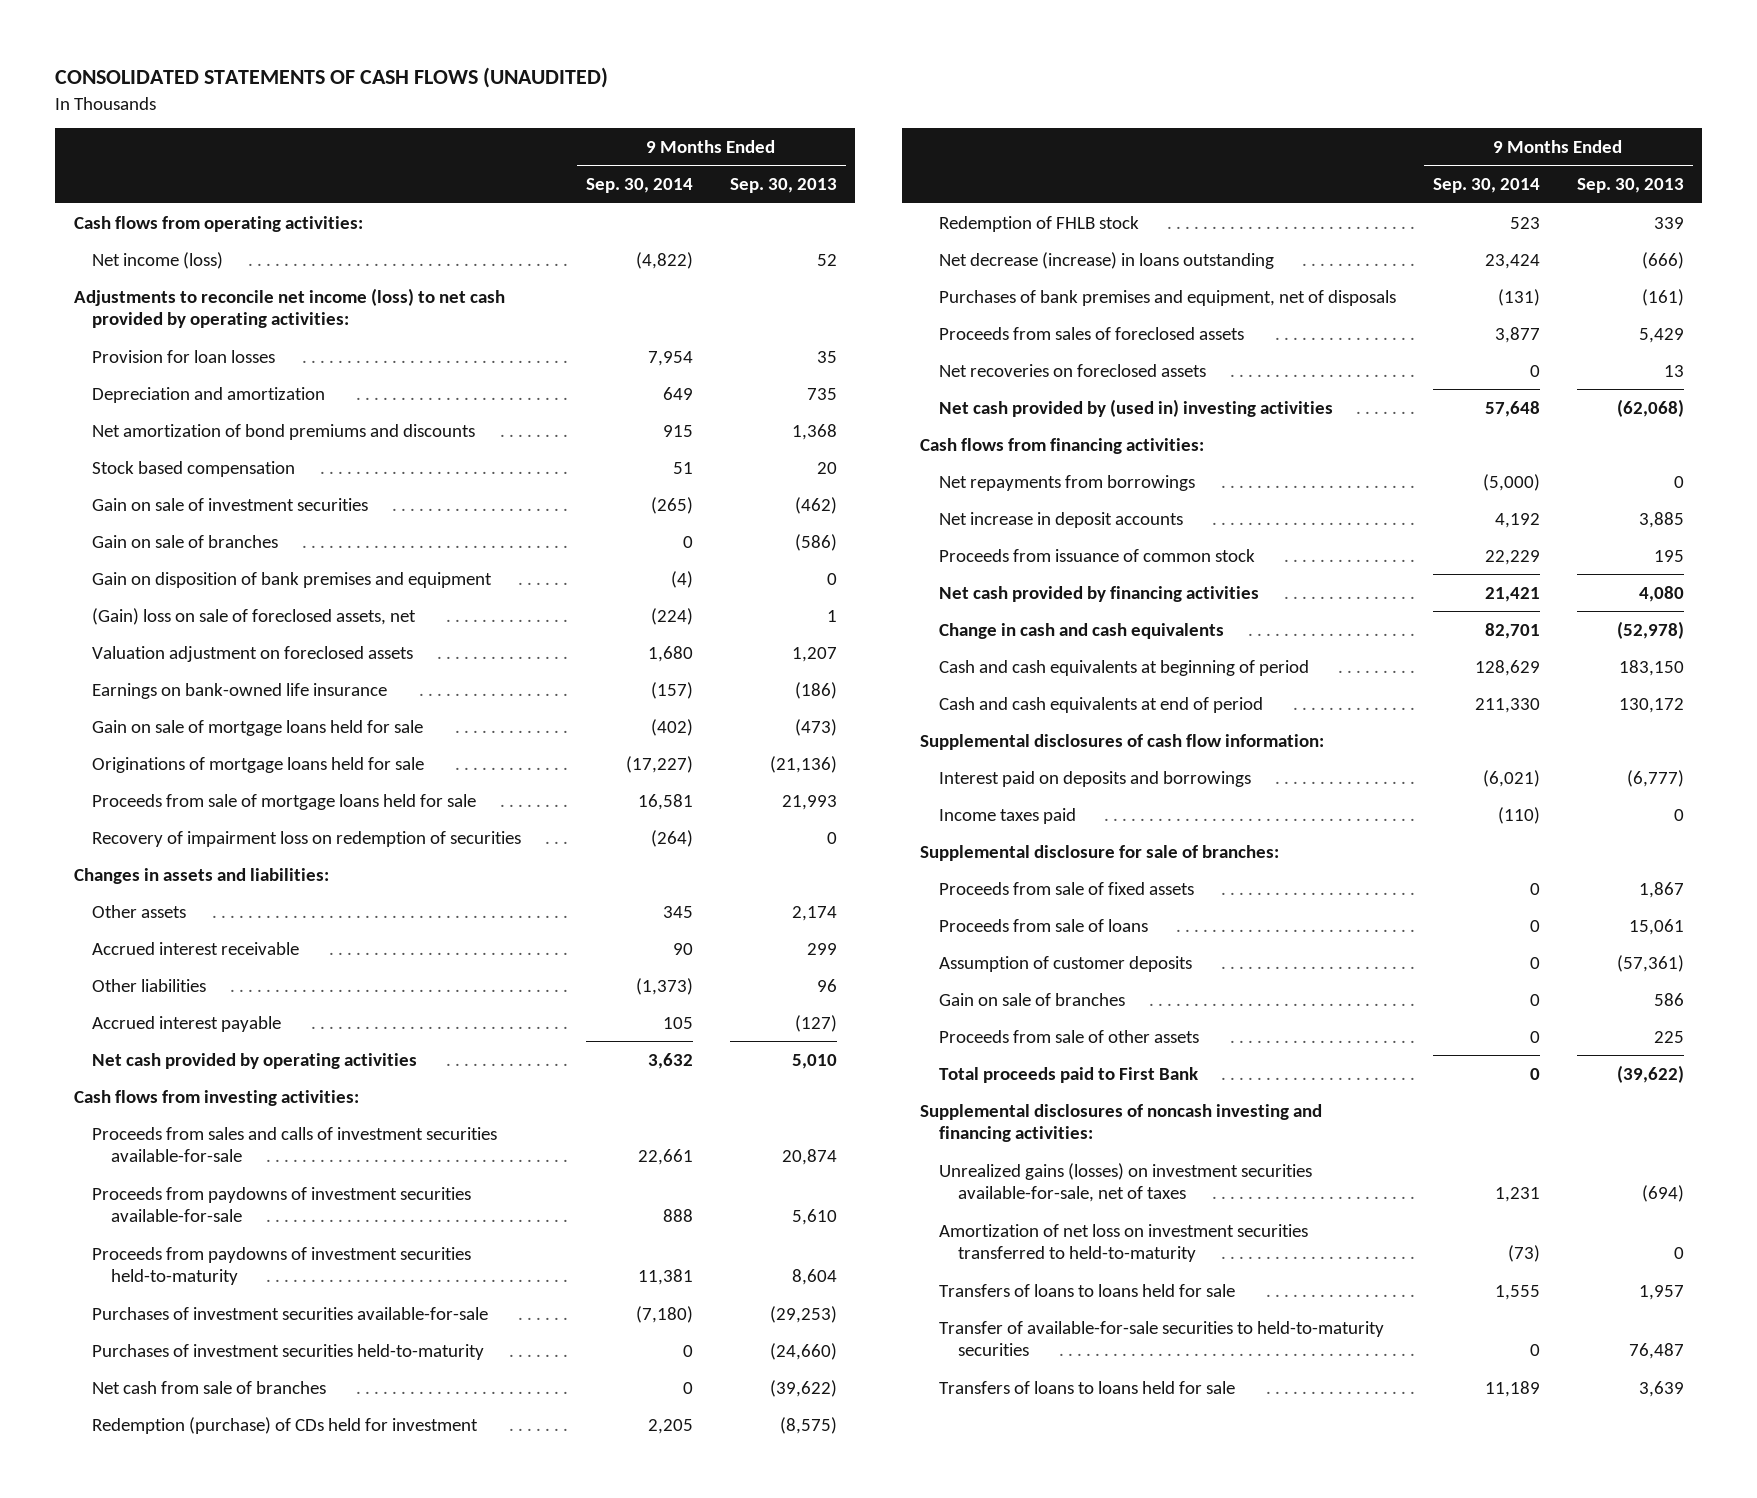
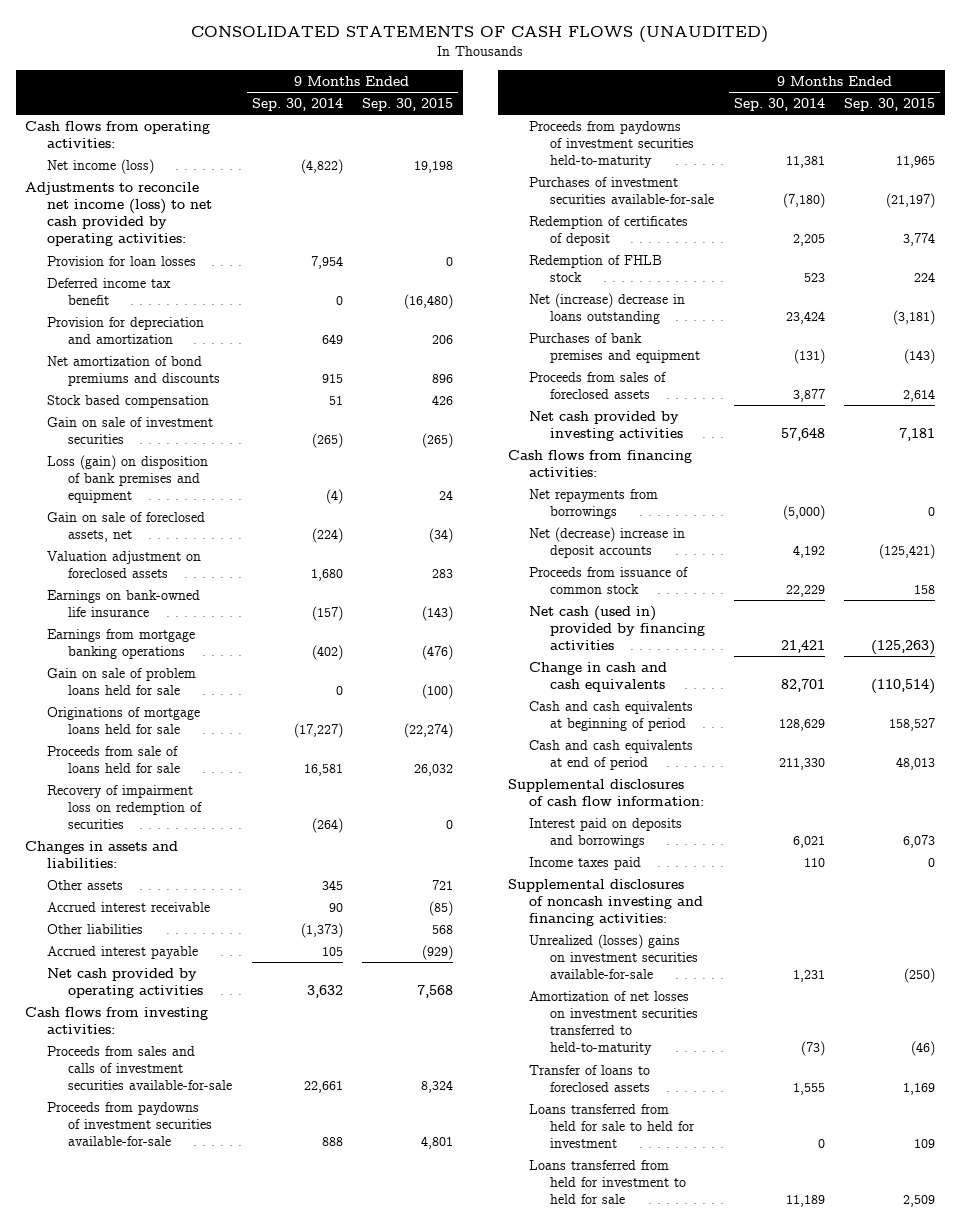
[729,178,837,194] Sep. 30, 2013 -> none
none -> [362,97,454,111] Sep. 30, 2015
none -> [46,277,171,306] Deferred income tax benefit
[92,386,326,403] Depreciation and amortization -> [46,316,204,345] Provision for depreciation and amortization
[92,534,279,548] Gain on sale of branches -> none
[92,571,493,588] Gain on disposition of bank premises and equipment -> [46,454,208,504] Loss (gain) on disposition of bank premises and equipment
[92,607,417,625] (Gain) loss on sale of foreclosed assets, net -> [46,511,205,543] Gain on sale of foreclosed assets, net
[92,719,424,736] Gain on sale of mortgage loans held for sale -> [46,628,195,660] Earnings from mortgage banking operations
none -> [46,667,196,696] Gain on sale of problem loans held for sale
[92,793,477,810] Proceeds from sale of mortgage loans held for sale -> [46,745,181,774] Proceeds from sale of loans held for sale
[92,1343,485,1360] Purchases of investment securities held-to-maturity -> none
[92,1380,327,1394] Net cash from sale of branches -> none
[92,1416,479,1434] Redemption (purchase) of CDs held for investment -> [528,215,688,247] Redemption of certificates of deposit
[939,251,1275,269] Net decrease (increase) in loans outstanding -> [528,292,685,325] Net (increase) decrease in loans outstanding
[939,289,1397,306] Purchases of bank premises and equipment, net of disposals -> [528,332,701,364] Purchases of bank premises and equipment
[939,363,1207,377] Net recoveries on foreclosed assets -> none
[939,398,1334,417] Net cash provided by (used in) investing activities -> [528,410,684,442] Net cash provided by investing activities
[939,511,1184,528] Net increase in deposit accounts -> [528,526,685,559] Net (decrease) increase in deposit accounts
[939,585,1260,602] Net cash provided by financing activities -> [528,605,706,651] Net cash (used in) provided by financing activities
[920,844,1280,861] Supplemental disclosure for sale of branches: -> none
[939,881,1195,895] Proceeds from sale of fixed assets -> none
[939,918,1149,932] Proceeds from sale of loans -> none
[939,955,1193,972] Assumption of customer deposits -> none
[939,992,1126,1006] Gain on sale of branches -> none
[939,1029,1200,1043] Proceeds from sale of other assets -> none
[939,1066,1199,1083] Total proceeds paid to First Bank -> none
[1482,769,1540,787] (6,021) -> [792,836,825,849] 6,021
[1497,806,1540,824] (110) -> [803,857,825,867] 110
[939,1320,1385,1357] Transfer of available-for-sale securities to held-to-maturity securities -> none
[939,1162,1313,1203] Unrealized gains (losses) on investment securities available-for-sale, net of taxes -> [528,933,699,980] Unrealized (losses) gains on investment securities available-for-sale
[939,1223,1309,1263] Amortization of net loss on investment securities transferred to held-to-maturity -> [528,990,699,1056] Amortization of net losses on investment securities transferred to held-to-maturity
[939,1283,1236,1297] Transfers of loans to loans held for sale -> [528,1064,651,1093] Transfer of loans to foreclosed assets
none -> [528,1103,696,1149] Loans transferred from held for sale to held for investment
[939,1380,1236,1394] Transfers of loans to loans held for sale -> [528,1159,687,1205] Loans transferred from held for investment to held for sale

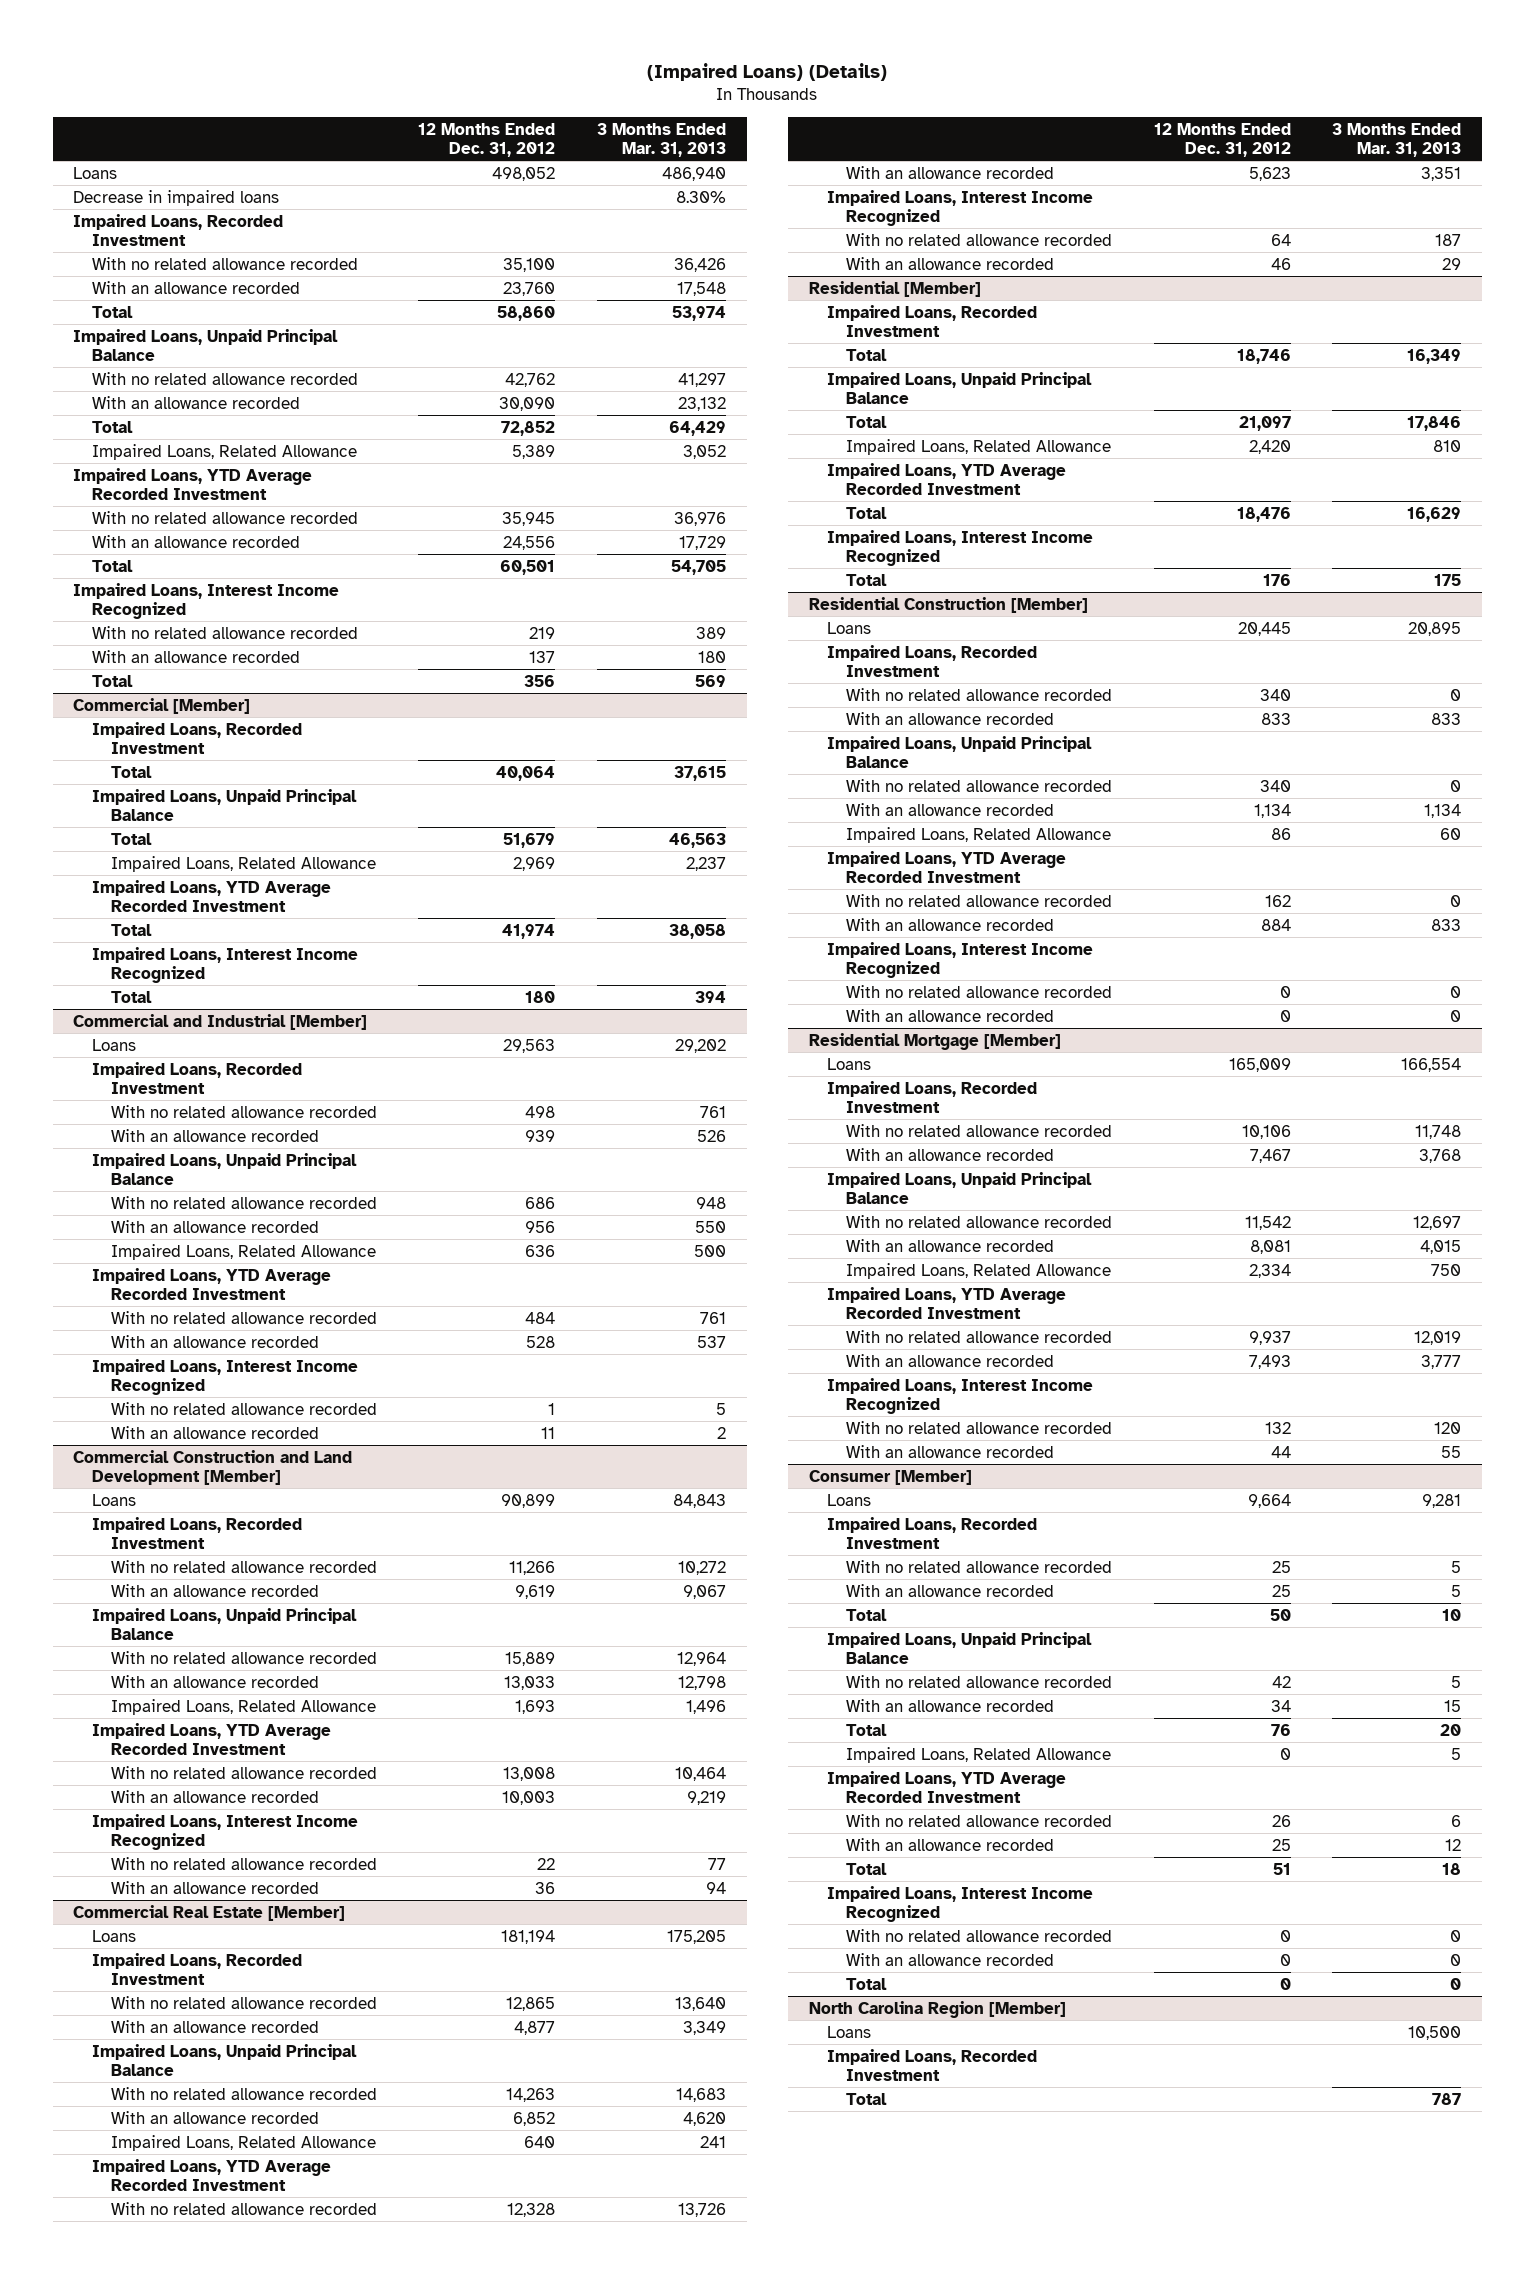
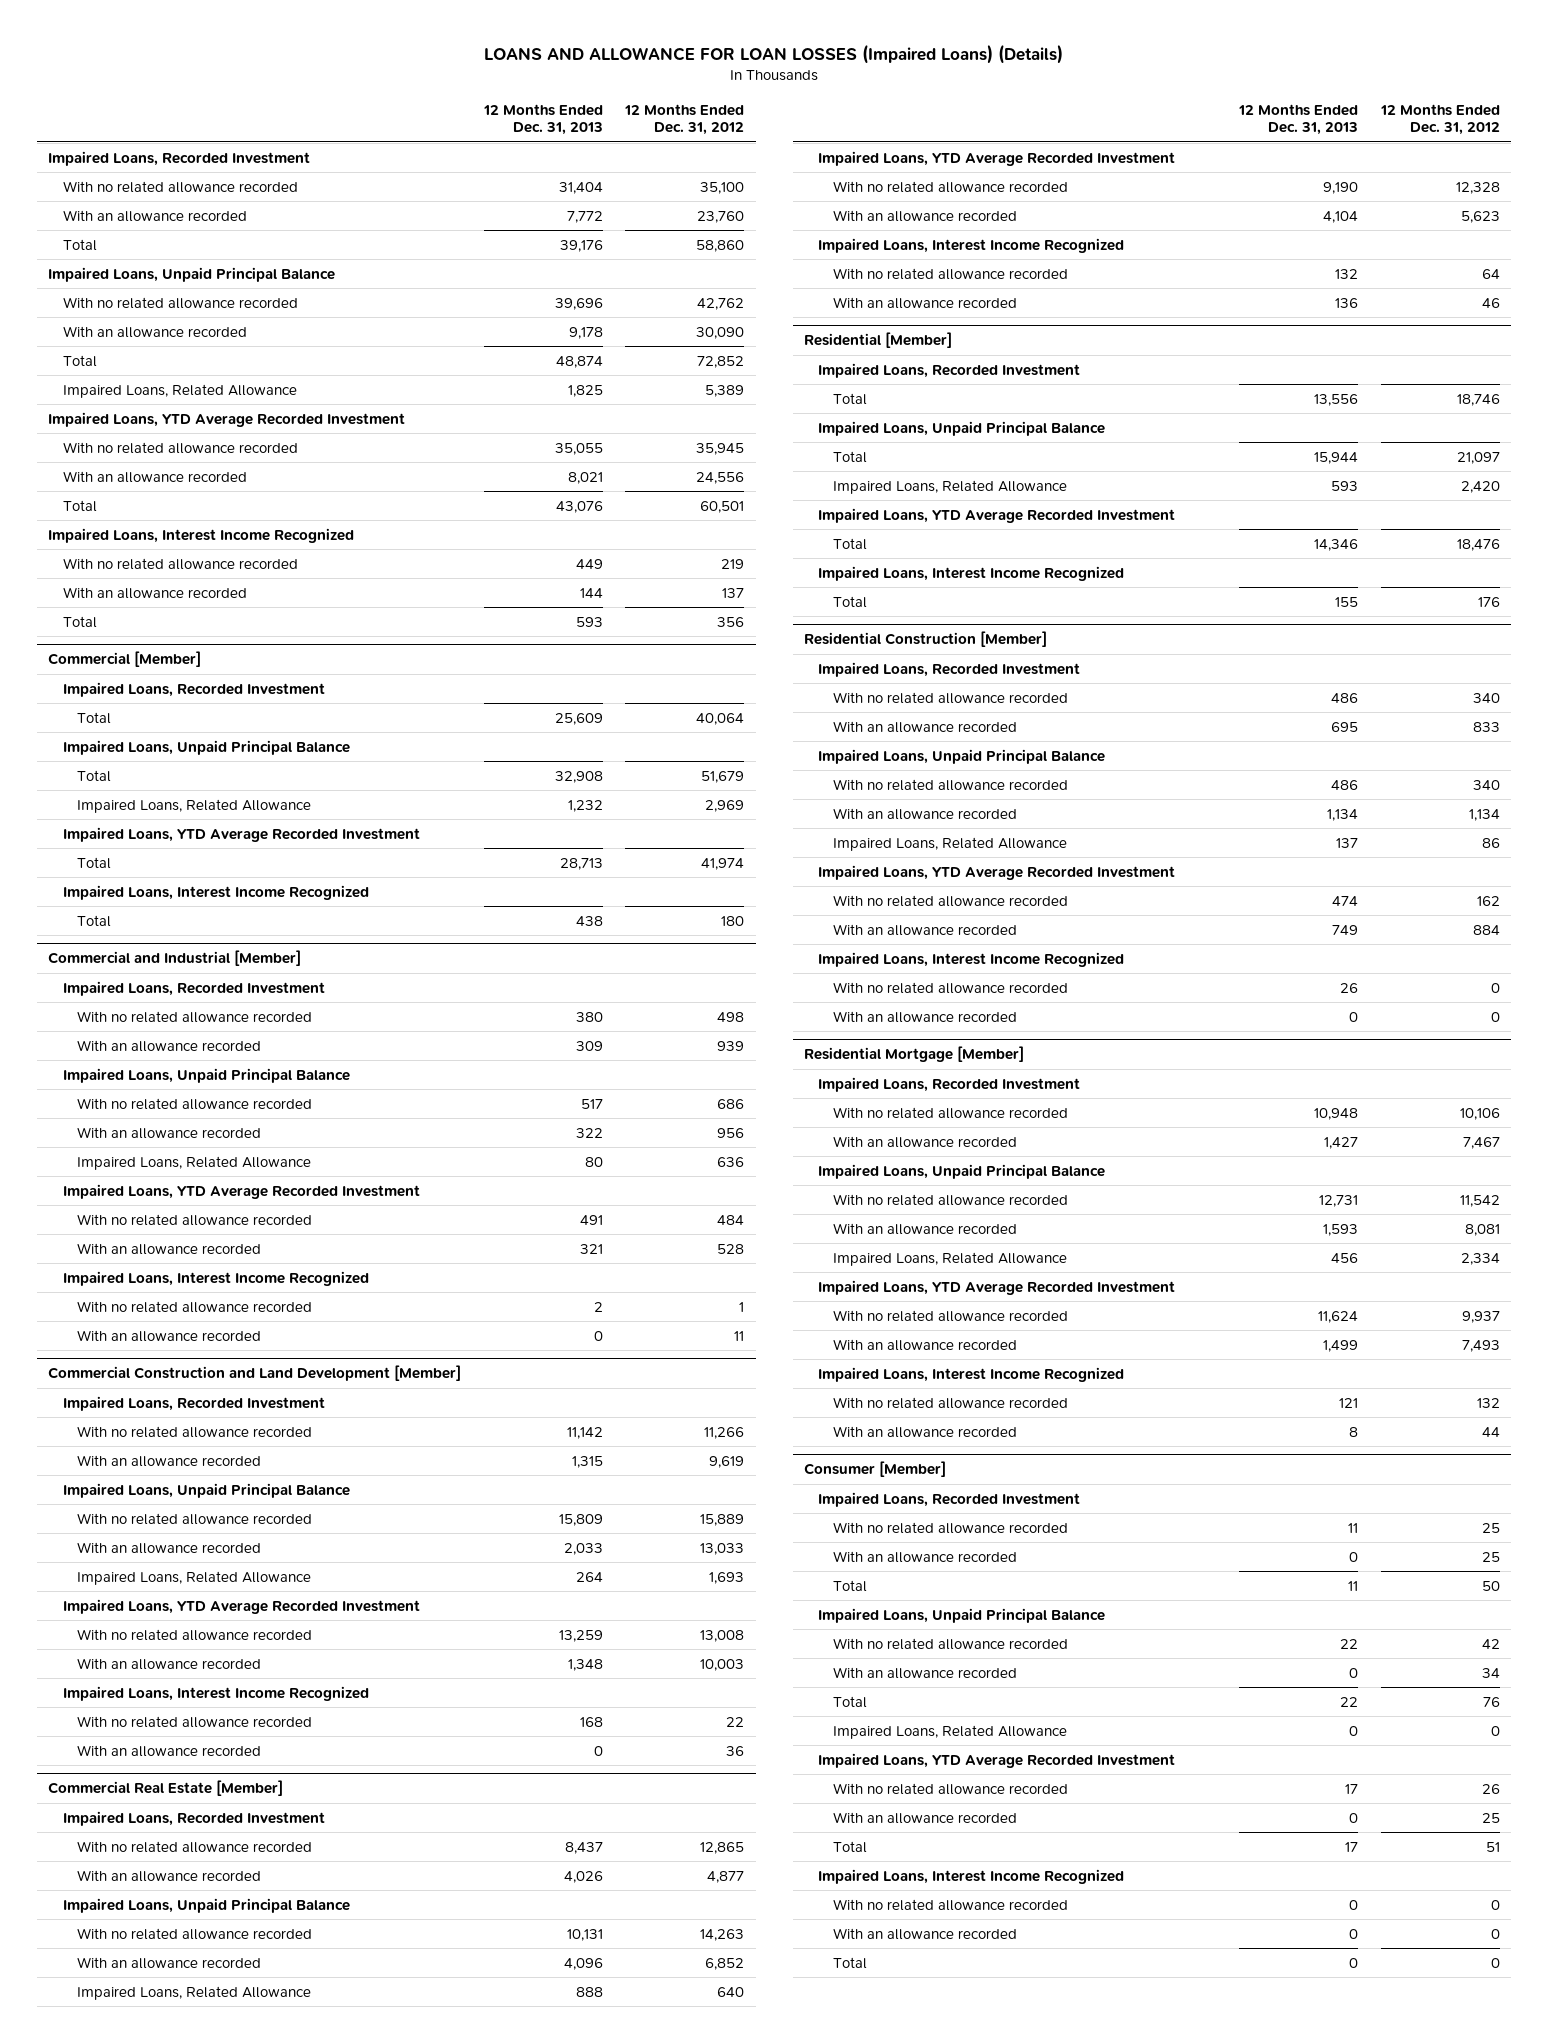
[647,63,888,82] (Impaired Loans) (Details) -> [484,44,1064,65] LOANS AND ALLOWANCE FOR LOAN LOSSES (Impaired Loans) (Details)
[596,122,726,157] 3 Months Ended Mar. 31, 2013 -> none
none -> [482,103,603,136] 12 Months Ended Dec. 31, 2013
[73,166,118,179] Loans -> none
[73,189,280,206] Decrease in impaired loans -> none
[92,1038,137,1051] Loans -> none
[92,1493,137,1506] Loans -> none
[92,1929,137,1942] Loans -> none
[827,621,872,634] Loans -> none
[827,1057,872,1070] Loans -> none
[827,1493,872,1506] Loans -> none
[808,2000,1066,2018] North Carolina Region [Member] -> none
[827,2025,872,2038] Loans -> none
[827,2048,1038,2081] Impaired Loans, Recorded Investment -> none
[846,2092,888,2105] Total -> none

